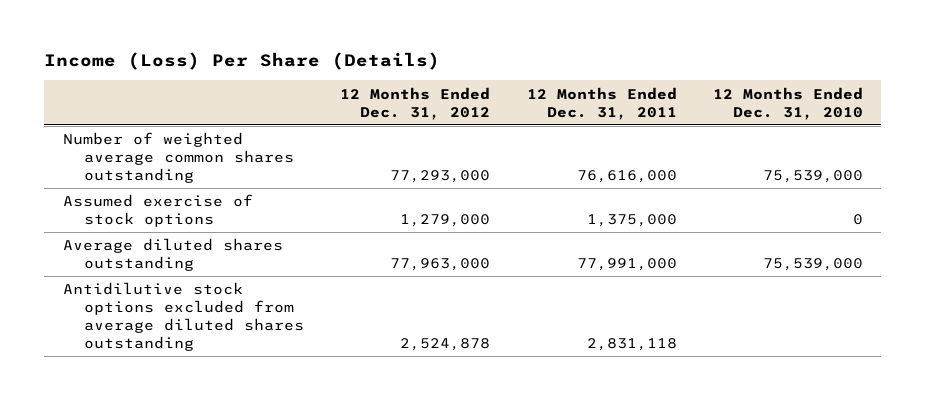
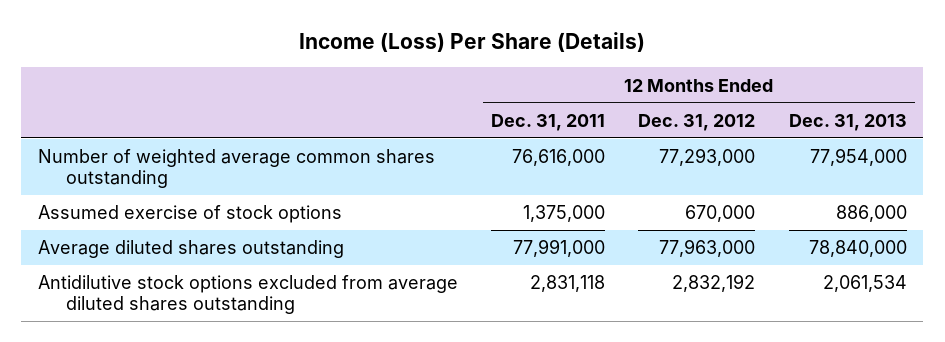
[713,86,864,120] 12 Months Ended Dec. 31, 2010 -> none
none -> [788,113,907,131] Dec. 31, 2013
[400,214,491,228] 1,279,000 -> [685,205,756,223] 670,000
[400,338,491,352] 2,524,878 -> [672,274,756,293] 2,832,192

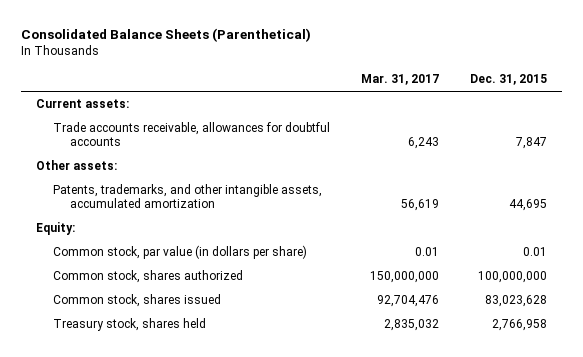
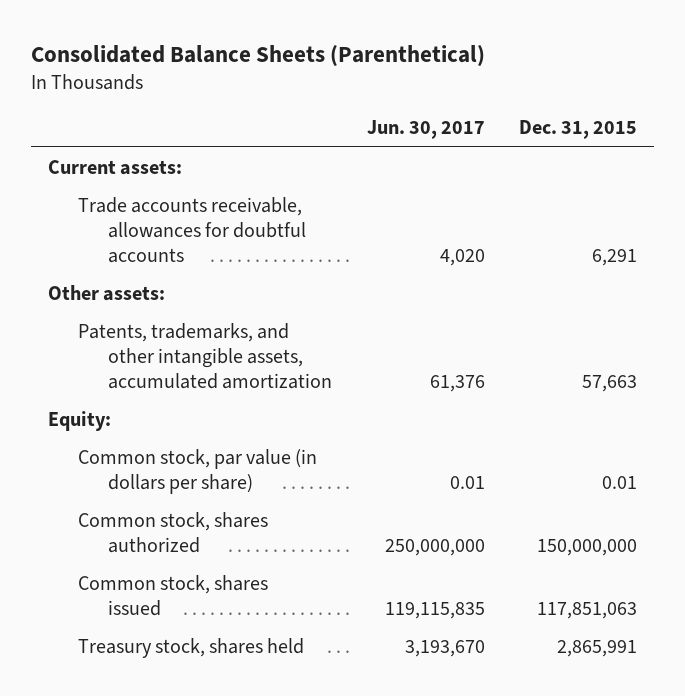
[361,74,440,86] Mar. 31, 2017 -> none
none -> [366,120,485,140] Jun. 30, 2017
[515,137,547,150] 7,847 -> [592,248,638,266] 6,291
[508,199,547,212] 44,695 -> [582,374,638,392] 57,663
[477,271,547,284] 100,000,000 -> [537,538,638,556] 150,000,000
[484,295,547,308] 83,023,628 -> [537,601,638,619] 117,851,063
[491,319,547,332] 2,766,958 -> [557,639,638,657] 2,865,991

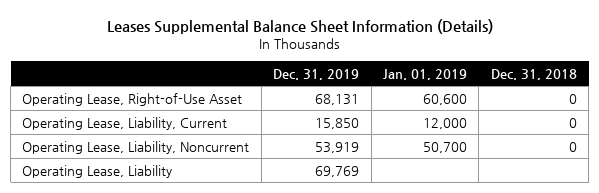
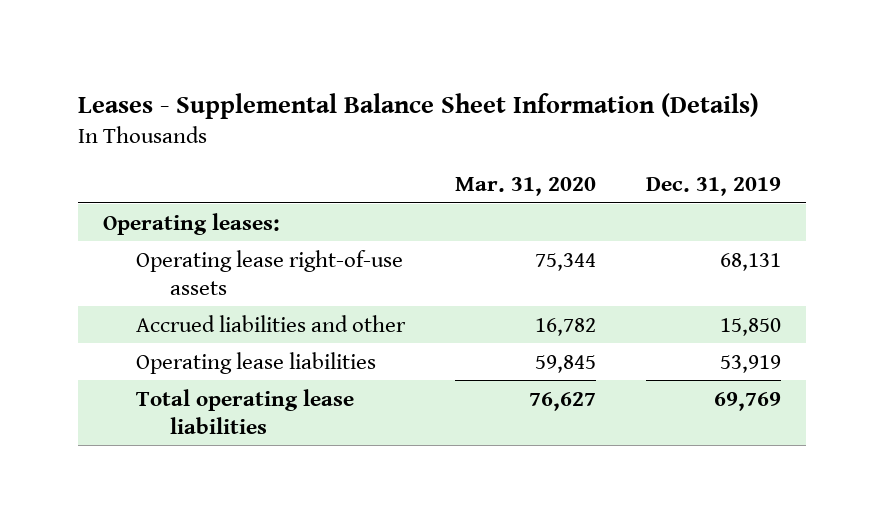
[106,18,493,34] Leases Supplemental Balance Sheet Information (Details) -> [77,92,759,119] Leases - Supplemental Balance Sheet Information (Details)
[383,68,468,80] Jan. 01, 2019 -> none
[490,68,577,80] Dec. 31, 2018 -> none
none -> [455,177,597,197] Mar. 31, 2020
none -> [102,212,280,235] Operating leases:
[22,92,243,106] Operating Lease, Right-of-Use Asset -> [136,249,404,295] Operating lease right-of-use assets
[22,116,228,130] Operating Lease, Liability, Current -> [136,314,407,332] Accrued liabilities and other
[22,140,250,154] Operating Lease, Liability, Noncurrent -> [136,351,377,374] Operating lease liabilities
[22,164,173,178] Operating Lease, Liability -> [136,388,355,434] Total operating lease liabilities

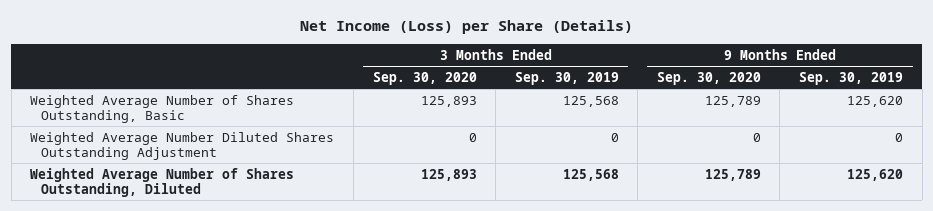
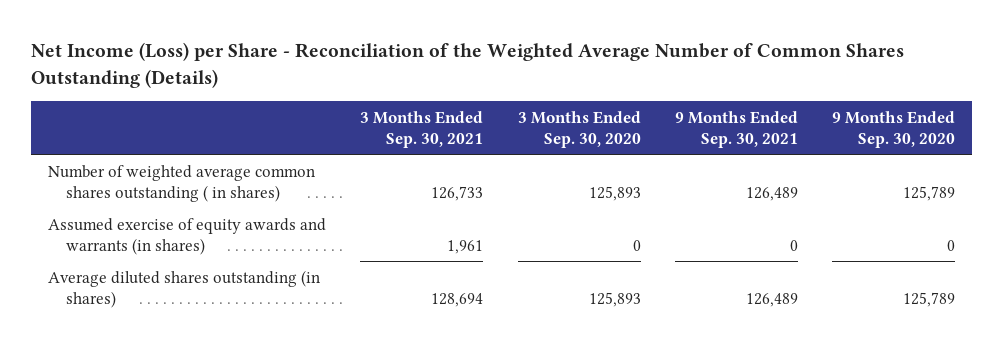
[299,20,633,35] Net Income (Loss) per Share (Details) -> [30,42,904,88] Net Income (Loss) per Share - Reconciliation of the Weighted Average Number of Common Shares Outstanding (Details)
[514,71,619,85] Sep. 30, 2019 -> none
[799,71,904,85] Sep. 30, 2019 -> none
none -> [360,110,484,148] 3 Months Ended Sep. 30, 2021
none -> [674,110,798,148] 9 Months Ended Sep. 30, 2021
[30,94,295,123] Weighted Average Number of Shares Outstanding, Basic -> [47,164,315,202] Number of weighted average common shares outstanding ( in shares)
[30,131,335,160] Weighted Average Number Diluted Shares Outstanding Adjustment -> [47,217,326,255] Assumed exercise of equity awards and warrants (in shares)
[30,167,295,197] Weighted Average Number of Shares Outstanding, Diluted -> [47,269,320,308] Average diluted shares outstanding (in shares)

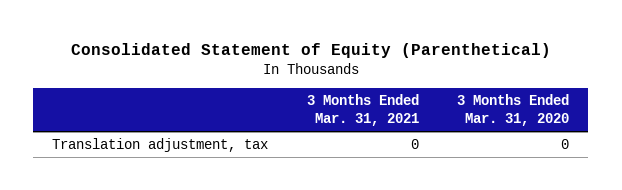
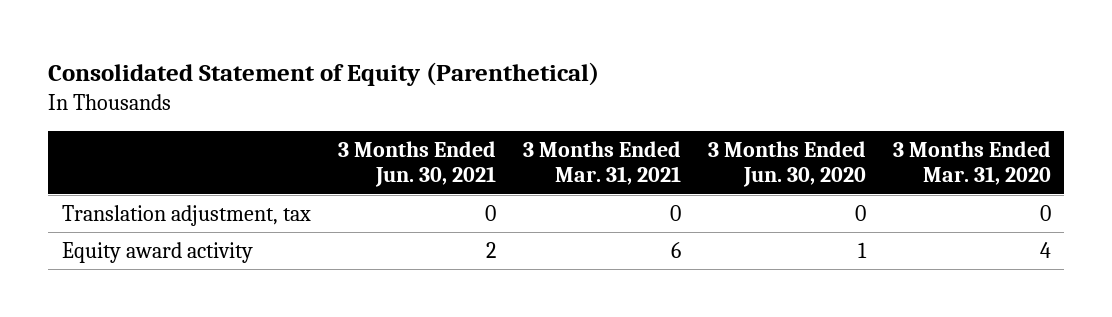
none -> [337,141,496,188] 3 Months Ended Jun. 30, 2021
none -> [707,141,866,188] 3 Months Ended Jun. 30, 2020
none -> [61,241,253,263] Equity award activity

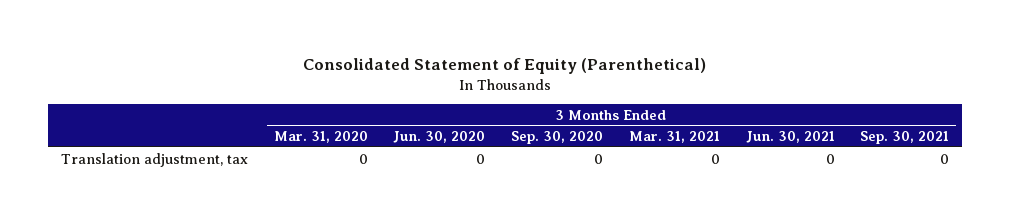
none -> [511,130,604,144] Sep. 30, 2020
none -> [860,130,950,144] Sep. 30, 2021
[61,241,253,263] Equity award activity -> none

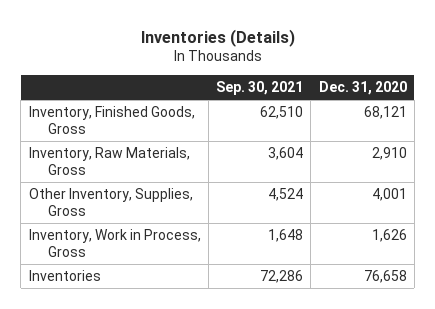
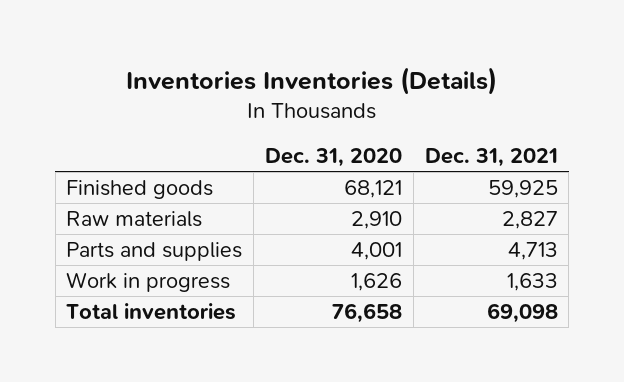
[140,28,295,47] Inventories (Details) -> [125,66,497,95] Inventories Inventories (Details)
[216,81,304,96] Sep. 30, 2021 -> none
none -> [424,148,558,168] Dec. 31, 2021
[28,105,195,134] Inventory, Finished Goods, Gross -> [66,179,214,199] Finished goods
[28,146,190,175] Inventory, Raw Materials, Gross -> [66,210,203,227] Raw materials
[28,187,193,216] Other Inventory, Supplies, Gross -> [66,241,243,261] Parts and supplies
[28,228,201,257] Inventory, Work in Process, Gross -> [66,271,231,292] Work in progress
[28,269,101,281] Inventories -> [66,302,237,320] Total inventories

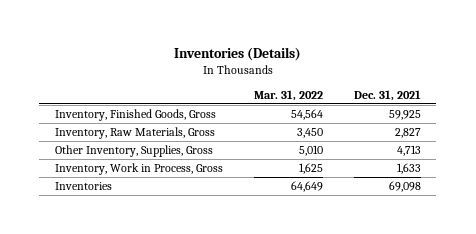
[125,66,497,95] Inventories Inventories (Details) -> [173,46,301,61] Inventories (Details)
[264,148,402,168] Dec. 31, 2020 -> none
none -> [253,89,323,101] Mar. 31, 2022
[66,179,214,199] Finished goods -> [54,109,216,122] Inventory, Finished Goods, Gross
[66,210,203,227] Raw materials -> [54,127,215,140] Inventory, Raw Materials, Gross
[66,241,243,261] Parts and supplies -> [54,145,213,158] Other Inventory, Supplies, Gross
[66,271,231,292] Work in progress -> [54,163,223,176] Inventory, Work in Process, Gross
[66,302,237,320] Total inventories -> [54,182,112,191] Inventories

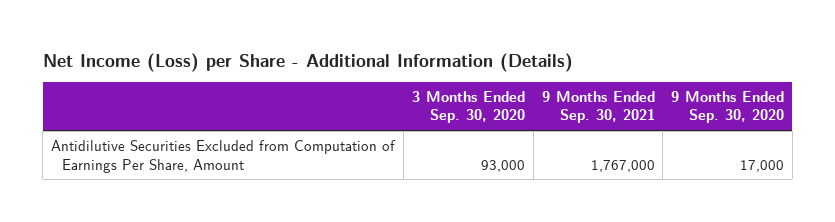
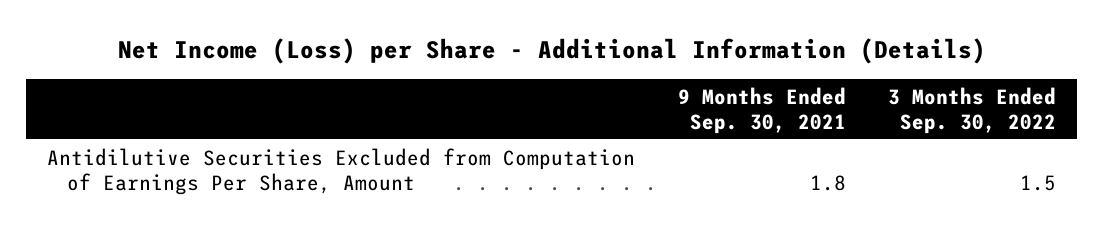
[411,91,525,124] 3 Months Ended Sep. 30, 2020 -> none
[671,91,785,124] 9 Months Ended Sep. 30, 2020 -> none
none -> [888,86,1057,134] 3 Months Ended Sep. 30, 2022
[590,159,655,172] 1,767,000 -> [809,174,846,191] 1.8

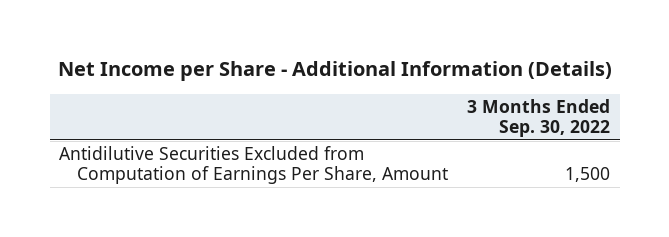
[117,38,986,65] Net Income (Loss) per Share - Additional Information (Details) -> [57,61,612,82] Net Income per Share - Additional Information (Details)
[677,86,846,134] 9 Months Ended Sep. 30, 2021 -> none
[1020,174,1057,191] 1.5 -> [565,167,611,183] 1,500

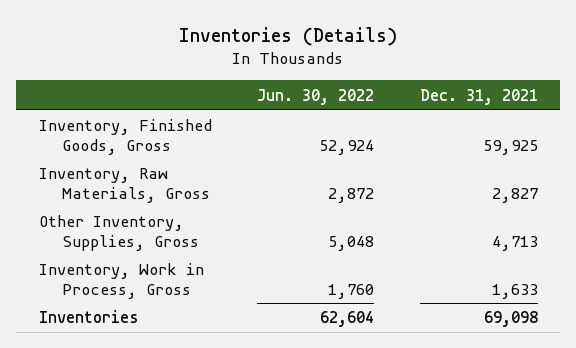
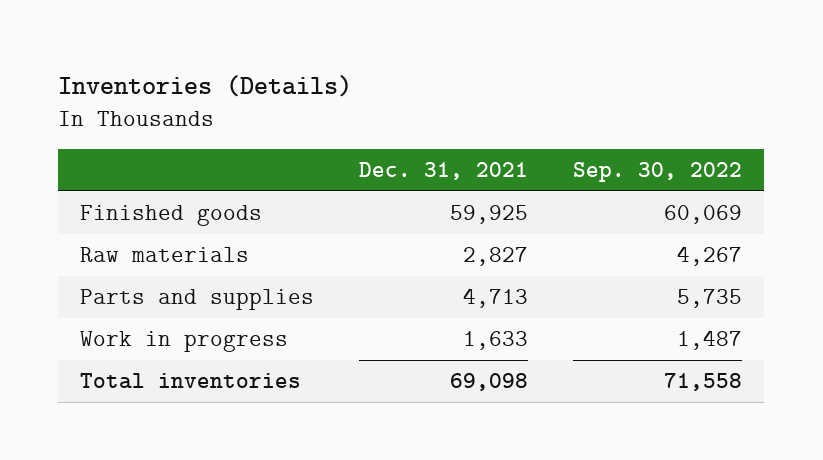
[257,88,375,105] Jun. 30, 2022 -> none
none -> [573,161,743,182] Sep. 30, 2022
[38,119,212,155] Inventory, Finished Goods, Gross -> [80,205,263,227] Finished goods
[38,168,211,203] Inventory, Raw Materials, Gross -> [80,247,250,263] Raw materials
[38,215,200,251] Other Inventory, Supplies, Gross -> [80,289,315,311] Parts and supplies
[38,263,204,299] Inventory, Work in Process, Gross -> [80,331,289,353] Work in progress
[38,310,139,324] Inventories -> [80,373,302,390] Total inventories

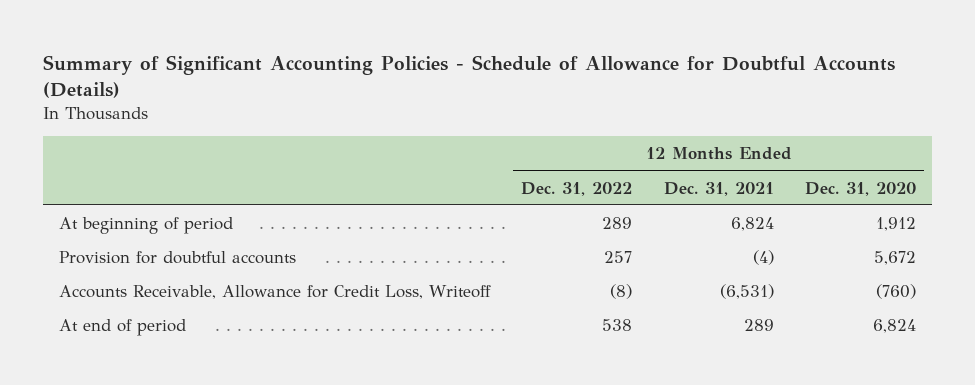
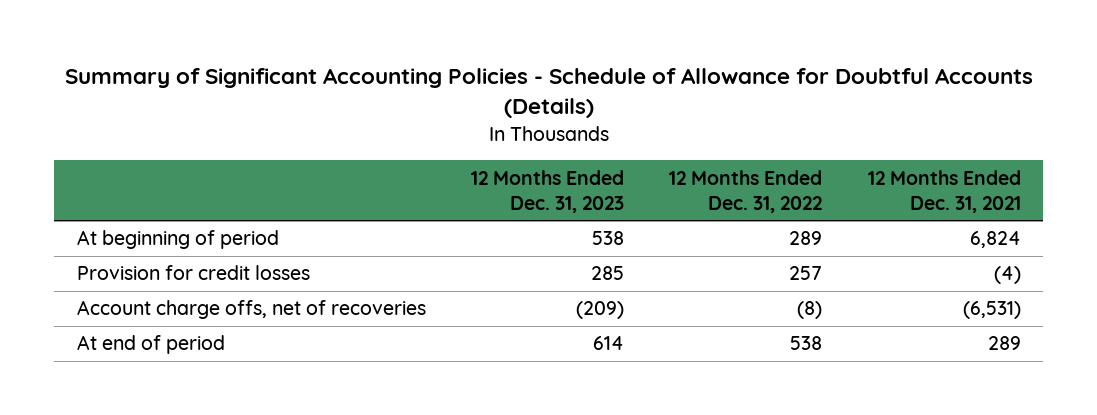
[805,181,917,196] Dec. 31, 2020 -> none
none -> [470,169,624,213] 12 Months Ended Dec. 31, 2023
[58,251,296,265] Provision for doubtful accounts -> [76,265,310,281] Provision for credit losses
[58,285,491,300] Accounts Receivable, Allowance for Credit Loss, Writeoff -> [76,300,426,320] Account charge offs, net of recoveries

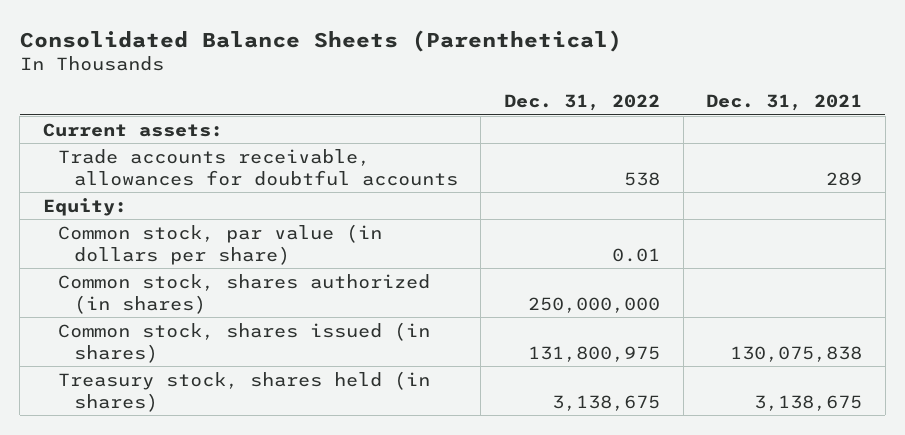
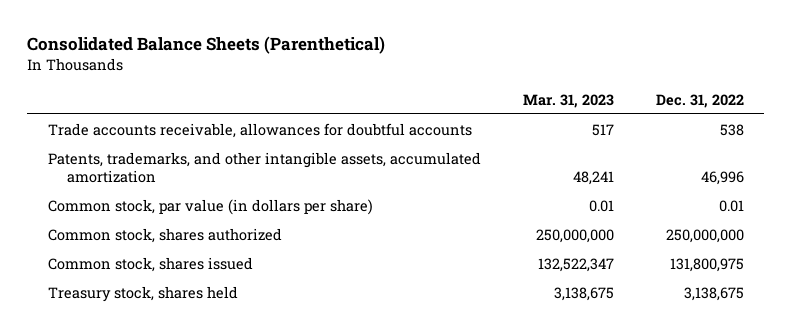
[706,94,863,112] Dec. 31, 2021 -> none
none -> [522,93,614,108] Mar. 31, 2023
[43,122,224,137] Current assets: -> none
[43,197,128,216] Equity: -> none
none -> [48,151,482,183] Patents, trademarks, and other intangible assets, accumulated amortization
[58,273,431,314] Common stock, shares authorized (in shares) -> [48,227,283,243] Common stock, shares authorized
[58,321,431,363] Common stock, shares issued (in shares) -> [48,256,254,272] Common stock, shares issued
[58,370,431,412] Treasury stock, shares held (in shares) -> [48,285,239,302] Treasury stock, shares held

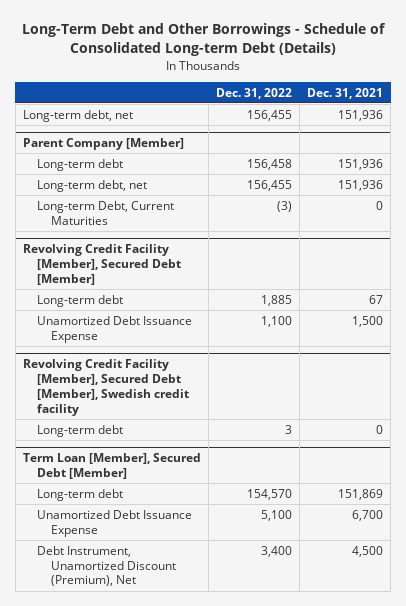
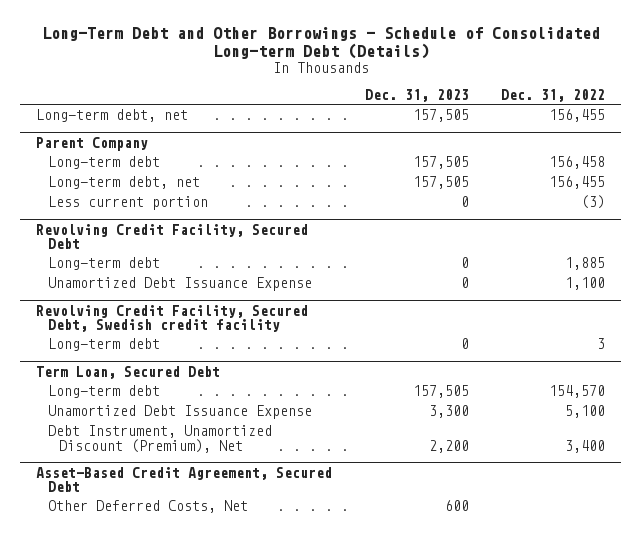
[307,87,384,99] Dec. 31, 2021 -> none
none -> [364,88,469,102] Dec. 31, 2023
[22,138,184,151] Parent Company [Member] -> [36,136,149,151] Parent Company
[36,200,174,225] Long-term Debt, Current Maturities -> [47,196,208,211] Less current portion
[22,244,181,285] Revolving Credit Facility [Member], Secured Debt [Member] -> [36,223,309,249] Revolving Credit Facility, Secured Debt
[22,359,189,416] Revolving Credit Facility [Member], Secured Debt [Member], Swedish credit facility -> [36,304,309,332] Revolving Credit Facility, Secured Debt, Swedish credit facility
[22,453,201,480] Term Loan [Member], Secured Debt [Member] -> [36,365,221,379] Term Loan, Secured Debt
none -> [36,466,333,492] Asset-Based Credit Agreement, Secured Debt
none -> [47,500,248,514] Other Deferred Costs, Net

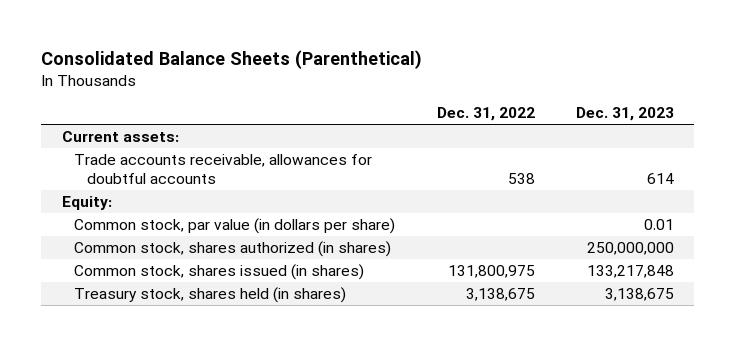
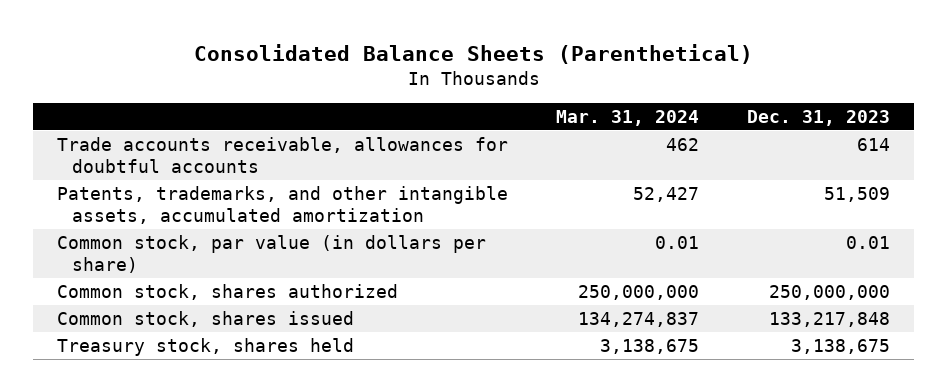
[436,107,535,122] Dec. 31, 2022 -> none
none -> [556,109,700,126] Mar. 31, 2024
[61,130,179,142] Current assets: -> none
[61,195,112,210] Equity: -> none
none -> [57,185,509,224] Patents, trademarks, and other intangible assets, accumulated amortization
[74,240,392,257] Common stock, shares authorized (in shares) -> [57,283,399,300] Common stock, shares authorized
[74,263,365,280] Common stock, shares issued (in shares) -> [57,310,355,327] Common stock, shares issued
[74,286,347,303] Treasury stock, shares held (in shares) -> [57,337,355,356] Treasury stock, shares held

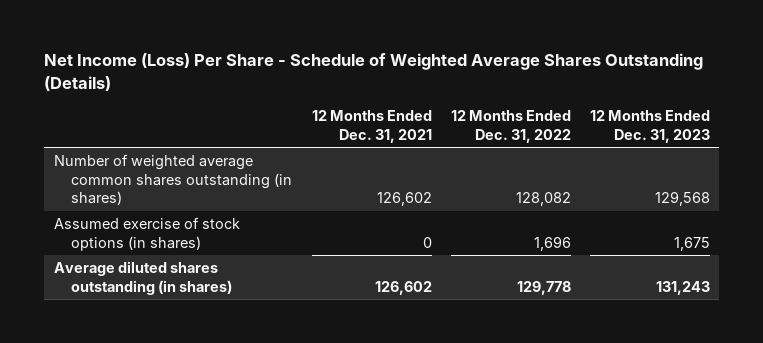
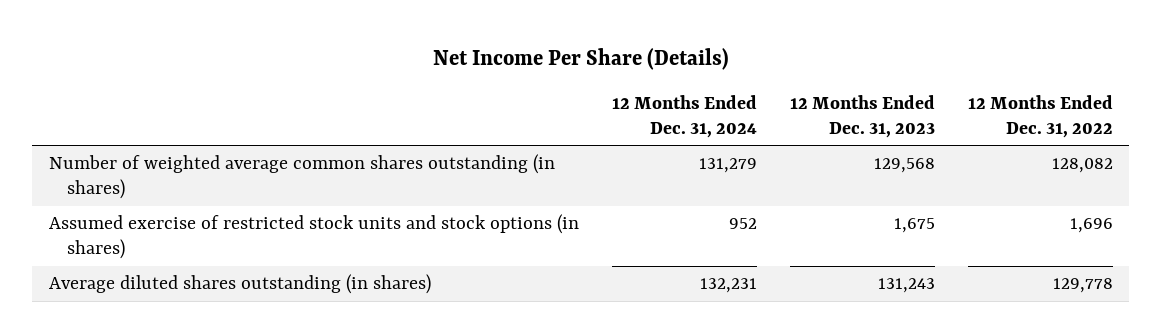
[43,53,703,91] Net Income (Loss) Per Share - Schedule of Weighted Average Shares Outstanding (Details) -> [432,47,729,70] Net Income Per Share (Details)
[311,110,432,143] 12 Months Ended Dec. 31, 2021 -> none
none -> [611,95,757,138] 12 Months Ended Dec. 31, 2024
[53,217,240,251] Assumed exercise of stock options (in shares) -> [48,214,579,260] Assumed exercise of restricted stock units and stock options (in shares)

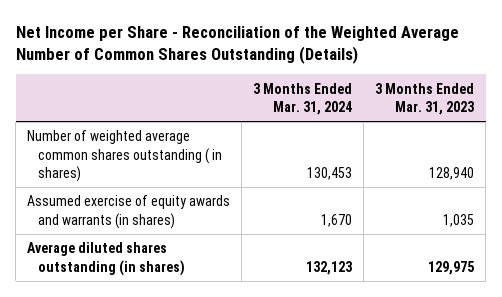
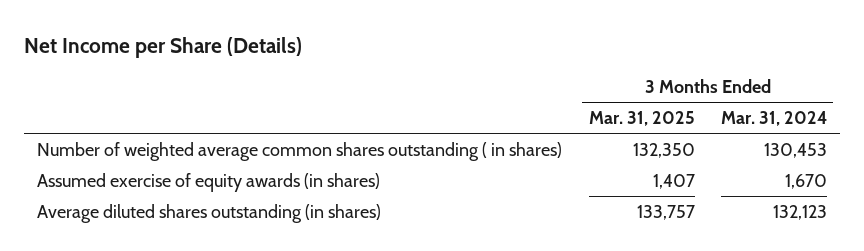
[15,26,459,65] Net Income per Share - Reconciliation of the Weighted Average Number of Common Shares Outstanding (Details) -> [24,36,303,58] Net Income per Share (Details)
[375,82,475,116] 3 Months Ended Mar. 31, 2023 -> none
none -> [588,111,695,127] Mar. 31, 2025
[27,195,231,229] Assumed exercise of equity awards and warrants (in shares) -> [37,172,381,192] Assumed exercise of equity awards (in shares)

